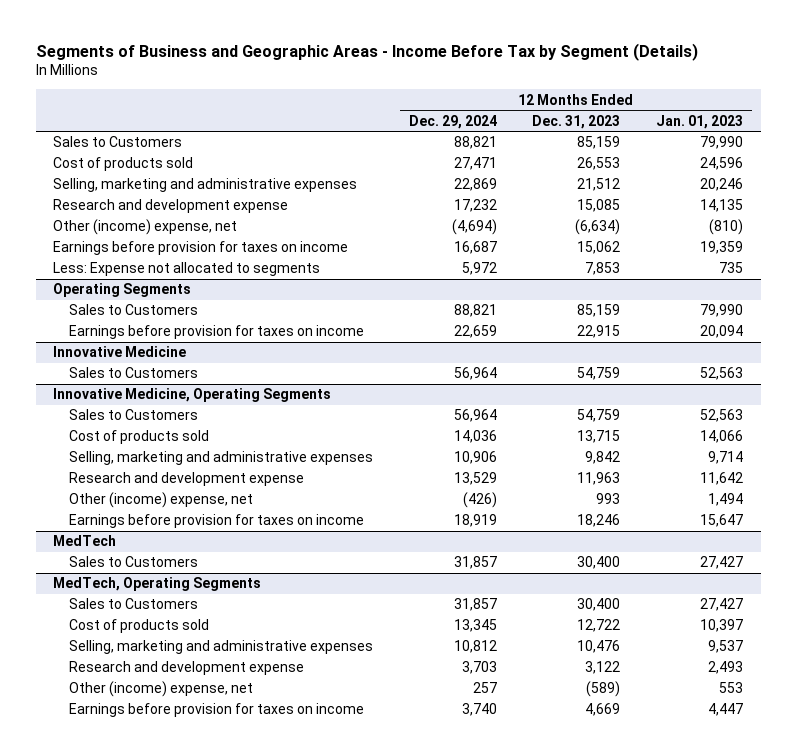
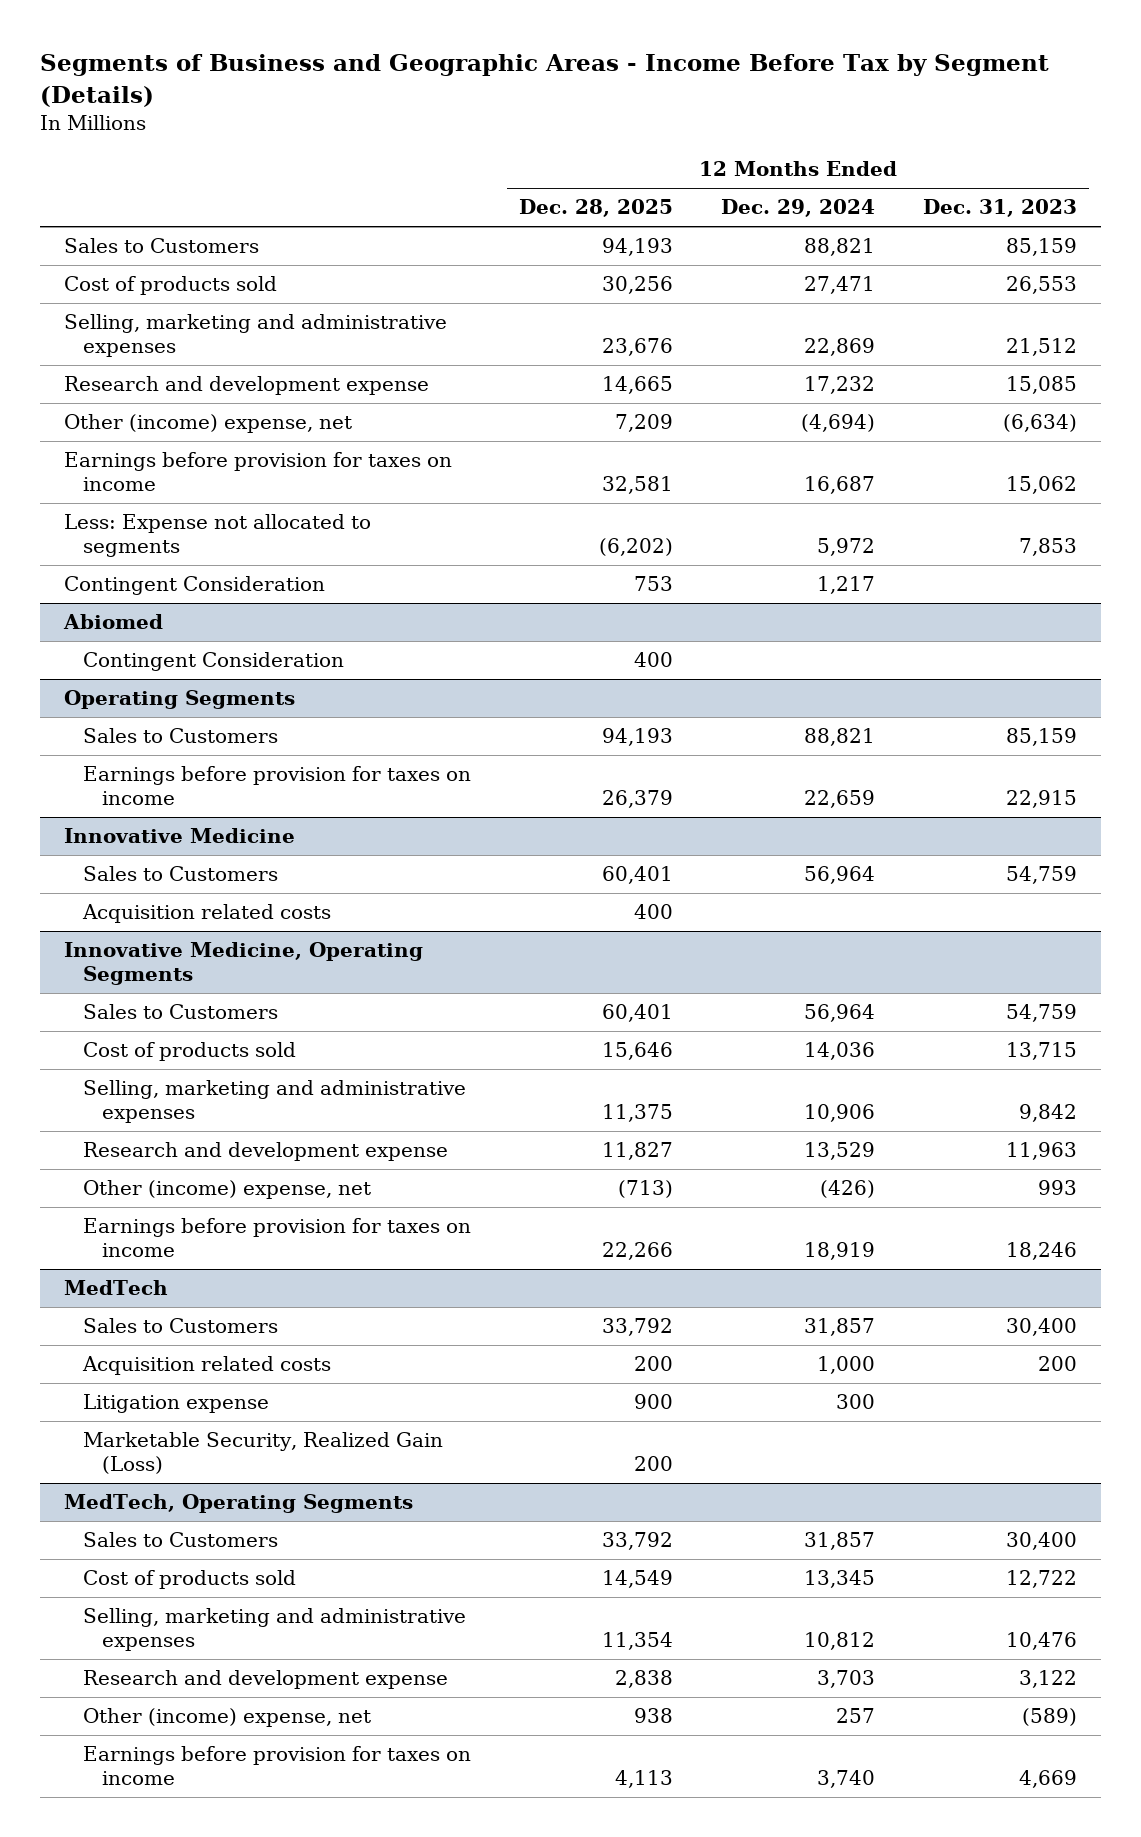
[656,114,744,129] Jan. 01, 2023 -> none
none -> [519,199,674,218] Dec. 28, 2025
none -> [64,576,326,596] Contingent Consideration
none -> [63,614,164,630] Abiomed
none -> [83,652,345,672] Contingent Consideration
none -> [82,904,332,924] Acquisition related costs
none -> [82,1356,332,1376] Acquisition related costs
none -> [83,1394,270,1414] Litigation expense
none -> [83,1432,444,1475] Marketable Security, Realized Gain (Loss)

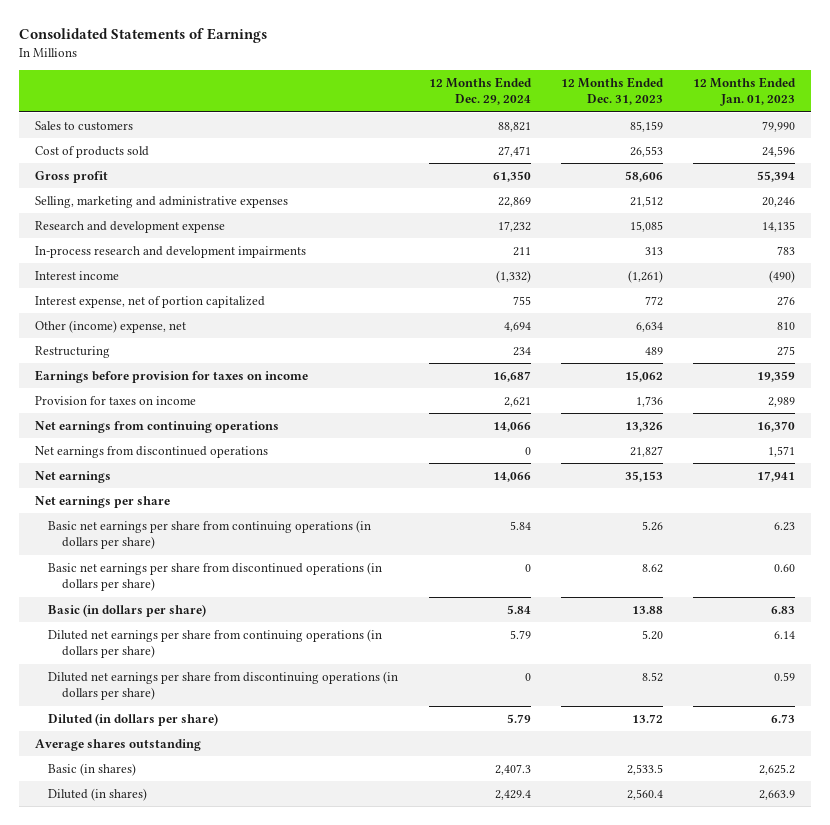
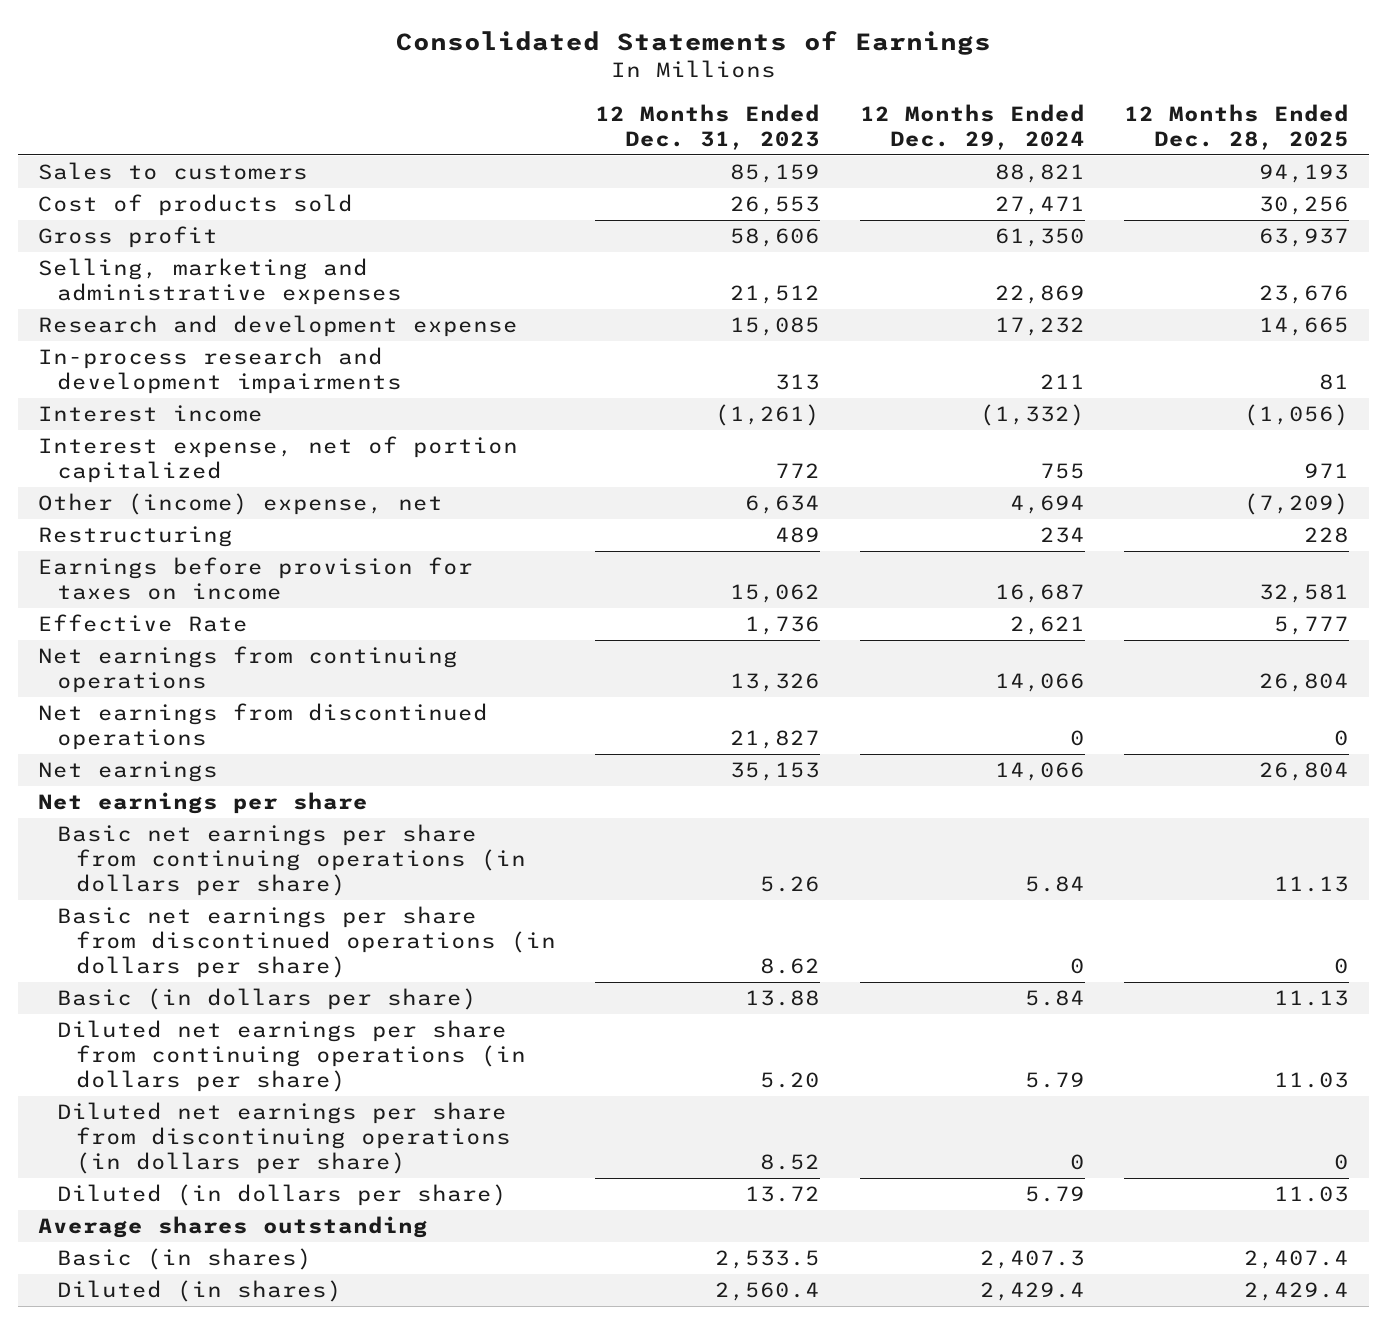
[693,76,797,107] 12 Months Ended Jan. 01, 2023 -> none
none -> [1124,103,1350,150] 12 Months Ended Dec. 28, 2025
[34,395,196,405] Provision for taxes on income -> [38,614,249,633] Effective Rate

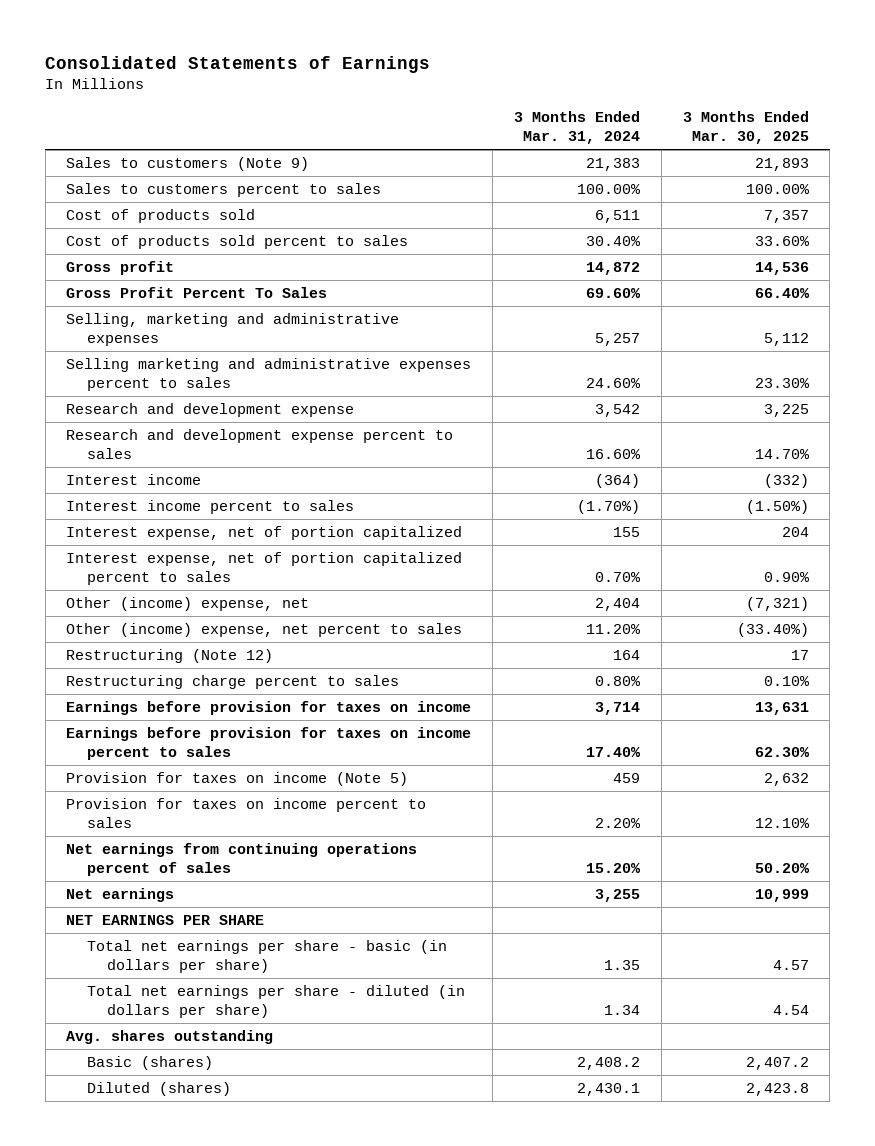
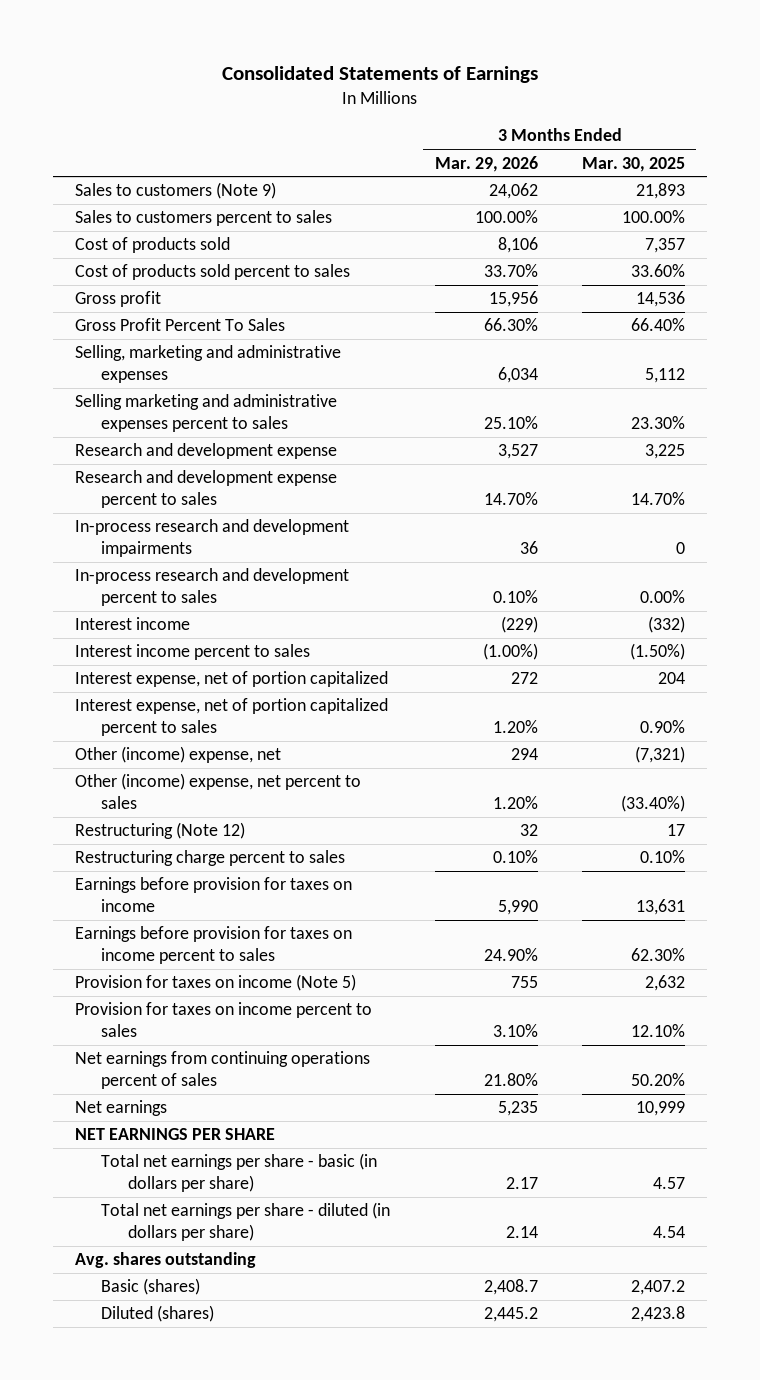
[514,111,641,145] 3 Months Ended Mar. 31, 2024 -> none
none -> [434,155,538,172] Mar. 29, 2026
none -> [75,519,350,557] In-process research and development impairments
none -> [75,568,350,606] In-process research and development percent to sales

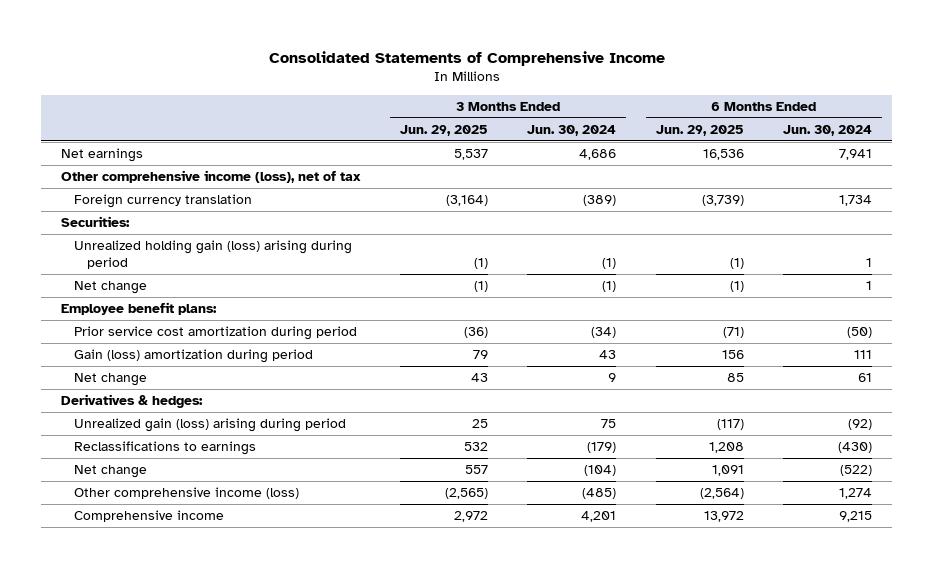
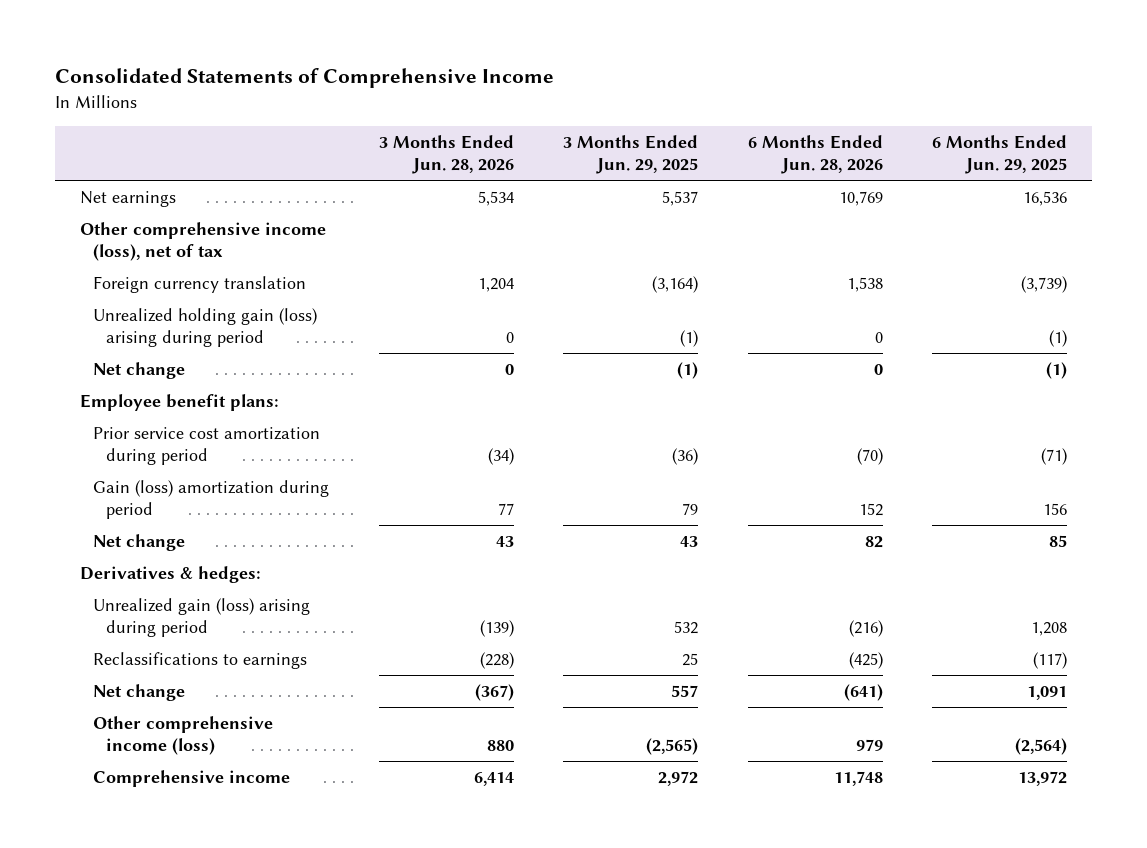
[527,124,617,136] Jun. 30, 2024 -> none
[783,124,873,136] Jun. 30, 2024 -> none
none -> [378,134,514,174] 3 Months Ended Jun. 28, 2026
none -> [747,134,883,174] 6 Months Ended Jun. 28, 2026
[61,216,131,228] Securities: -> none
[471,419,488,429] 25 -> [674,621,699,635] 532
[716,419,744,431] (117) -> [1031,622,1068,637] 1,208
[463,442,488,452] 532 -> [682,652,699,666] 25
[708,442,744,454] 1,208 -> [1033,651,1068,669] (117)

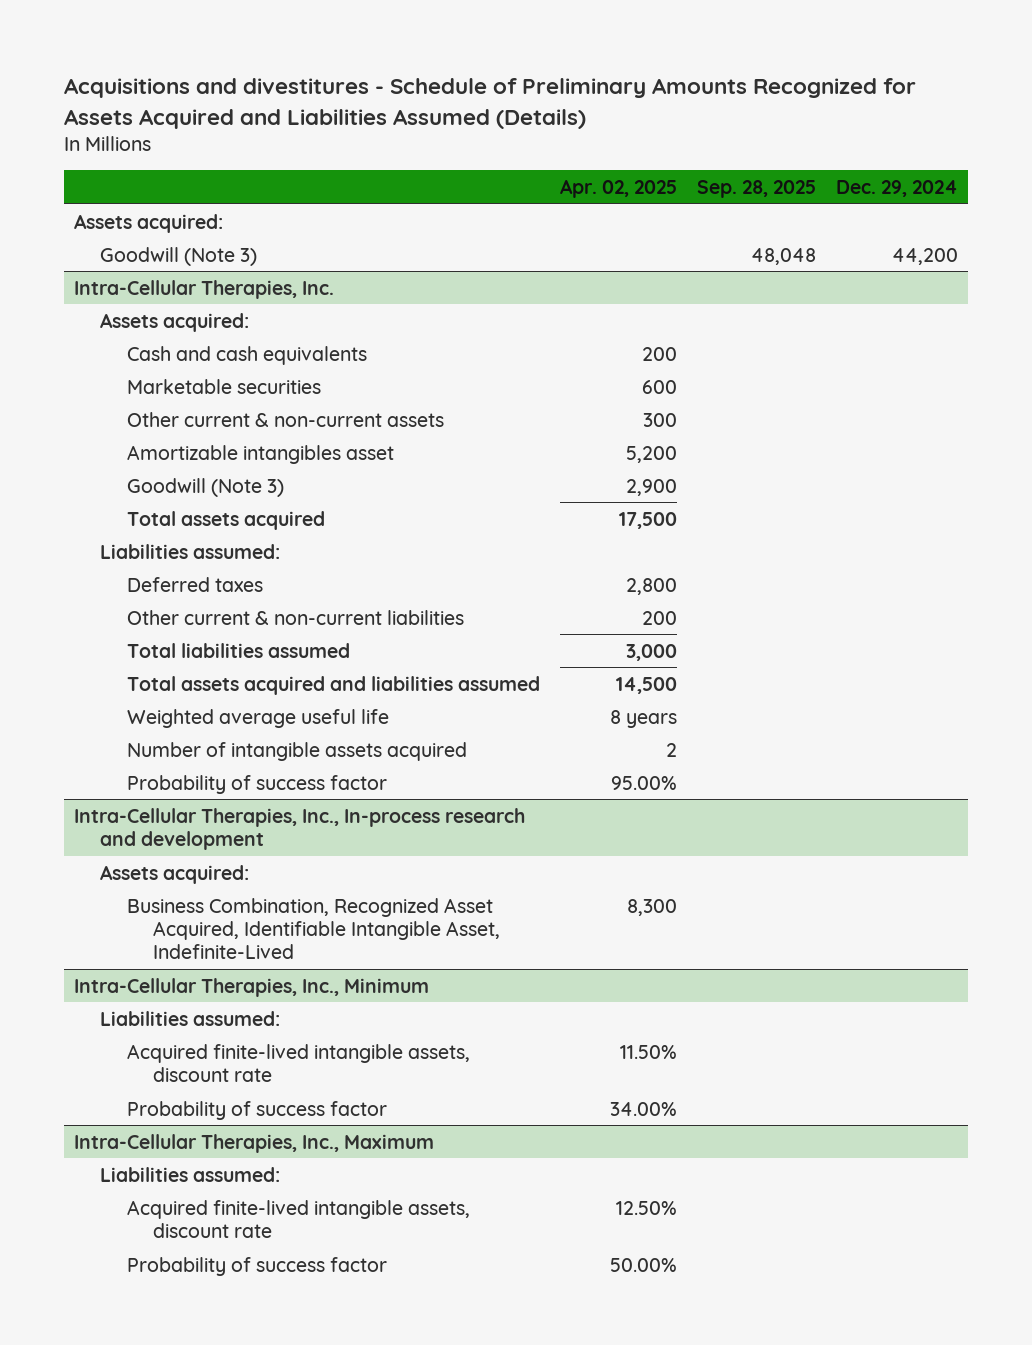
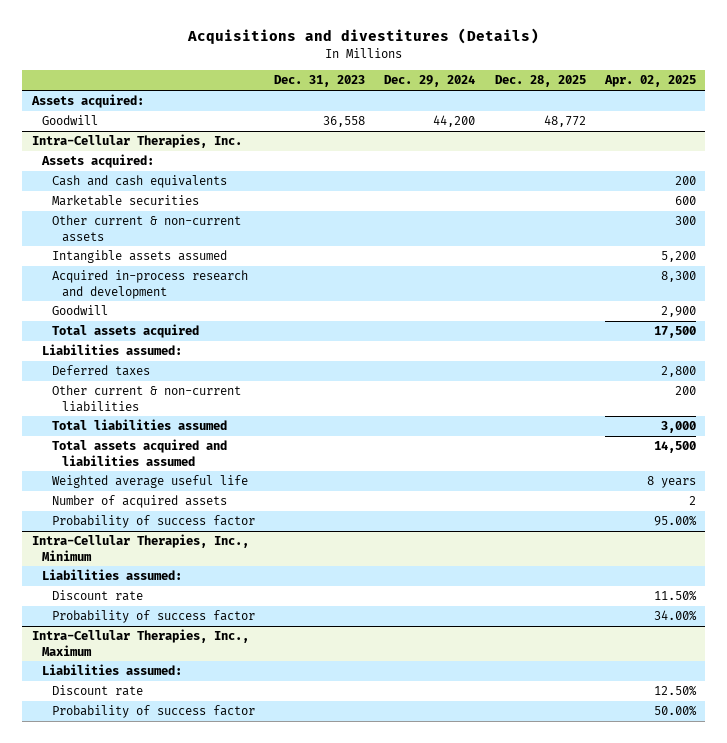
[64,78,917,129] Acquisitions and divestitures - Schedule of Preliminary Amounts Recognized for Assets Acquired and Liabilities Assumed (Details) -> [186,28,539,45] Acquisitions and divestitures (Details)
[696,179,816,198] Sep. 28, 2025 -> none
none -> [274,75,366,88] Dec. 31, 2023
none -> [494,75,586,88] Dec. 28, 2025
[100,246,258,266] Goodwill (Note 3) -> [41,115,98,126] Goodwill
[126,444,394,464] Amortizable intangibles asset -> [52,250,228,264] Intangible assets assumed
none -> [52,270,249,299] Acquired in-process research and development
[126,477,284,497] Goodwill (Note 3) -> [52,305,109,316] Goodwill
[126,741,467,761] Number of intangible assets acquired -> [52,495,228,509] Number of acquired assets
[74,807,526,850] Intra-Cellular Therapies, Inc., In-process research and development -> none
[100,864,250,884] Assets acquired: -> none
[126,897,500,959] Business Combination, Recognized Asset Acquired, Identifiable Intangible Asset, Indefinite-Lived -> none
[126,1043,470,1082] Acquired finite-lived intangible assets, discount rate -> [52,590,144,602] Discount rate
[126,1199,470,1238] Acquired finite-lived intangible assets, discount rate -> [52,685,144,697] Discount rate

